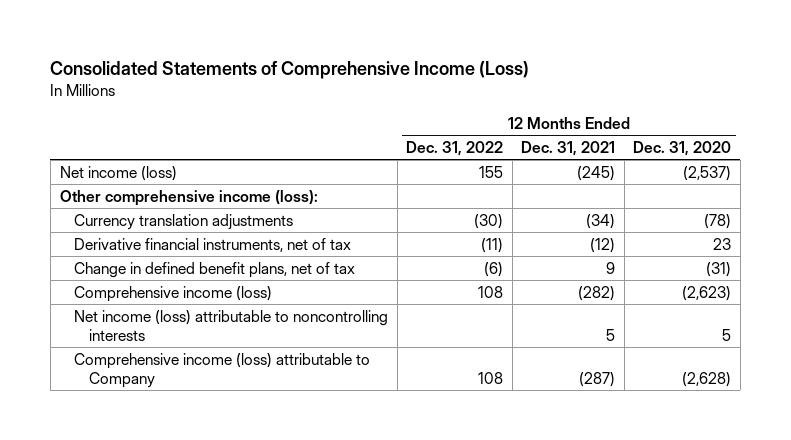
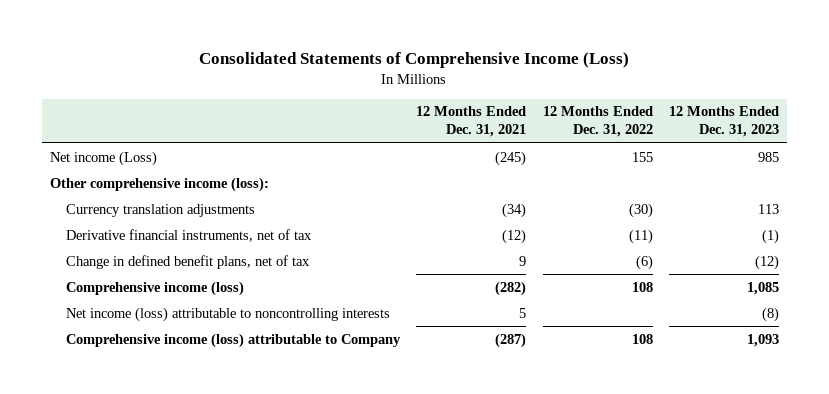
[633,141,732,157] Dec. 31, 2020 -> none
none -> [669,106,780,138] 12 Months Ended Dec. 31, 2023
[59,165,177,181] Net income (loss) -> [49,150,157,166] Net income (Loss)

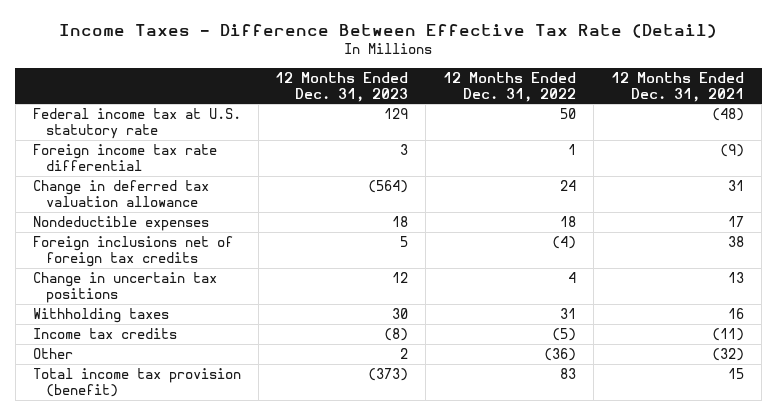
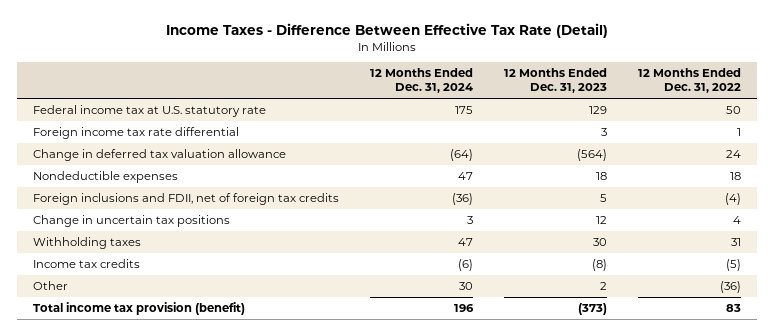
[611,71,745,102] 12 Months Ended Dec. 31, 2021 -> none
none -> [369,68,473,94] 12 Months Ended Dec. 31, 2024
[32,236,233,267] Foreign inclusions net of foreign tax credits -> [32,193,339,206] Foreign inclusions and FDII, net of foreign tax credits

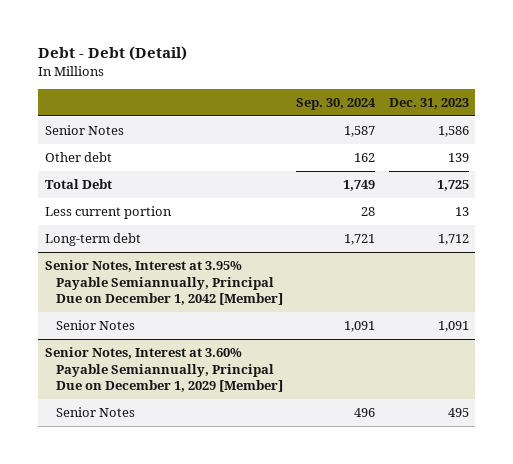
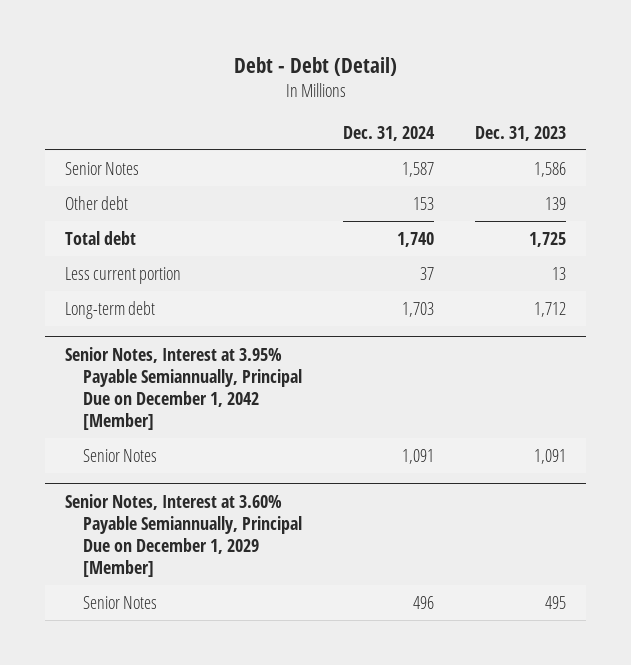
[296,98,377,111] Sep. 30, 2024 -> none
none -> [342,125,435,141] Dec. 31, 2024
[44,179,112,190] Total Debt -> [65,230,137,245] Total debt

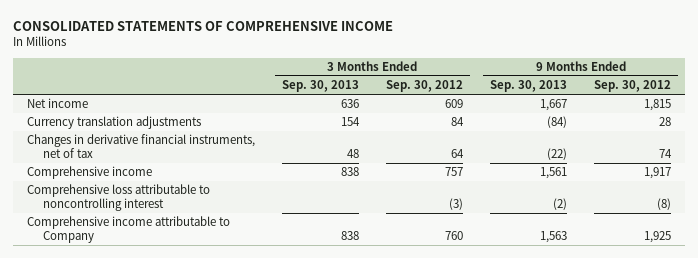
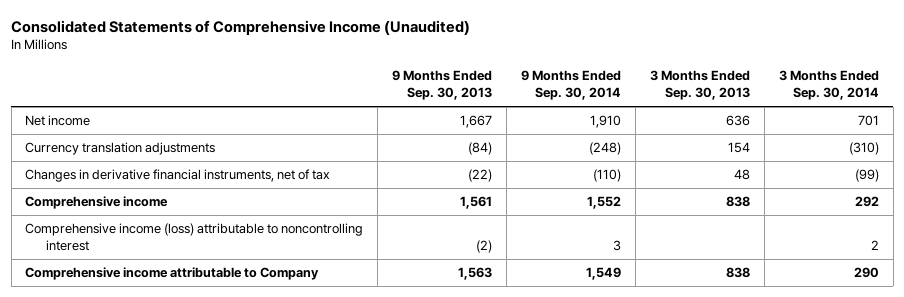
[13,21,394,32] CONSOLIDATED STATEMENTS OF COMPREHENSIVE INCOME -> [11,19,471,35] Consolidated Statements of Comprehensive Income (Unaudited)
[386,80,464,93] Sep. 30, 2012 -> none
[594,80,672,93] Sep. 30, 2012 -> none
none -> [521,70,622,101] 9 Months Ended Sep. 30, 2014
none -> [778,70,879,101] 3 Months Ended Sep. 30, 2014
[26,184,210,212] Comprehensive loss attributable to noncontrolling interest -> [25,223,364,251] Comprehensive income (loss) attributable to noncontrolling interest

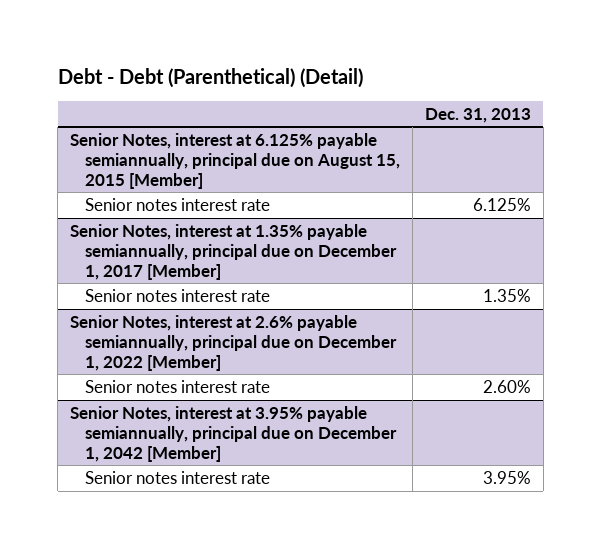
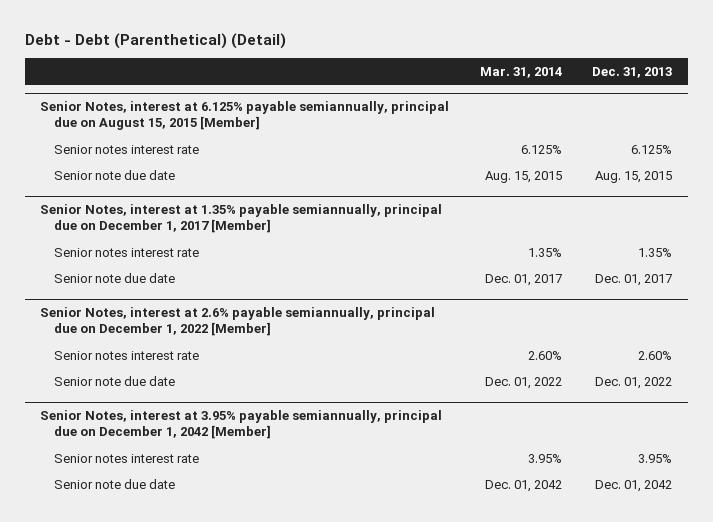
none -> [479,66,562,78] Mar. 31, 2014
none -> [54,169,176,180] Senior note due date
none -> [54,272,176,283] Senior note due date
none -> [54,375,176,386] Senior note due date
none -> [54,478,176,489] Senior note due date

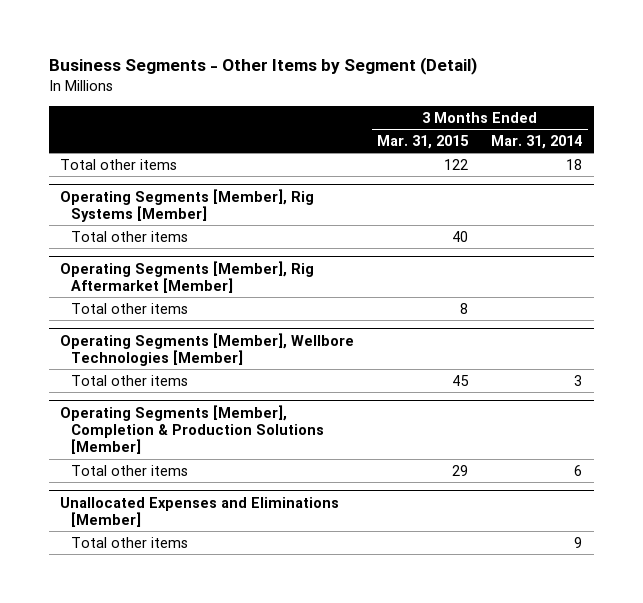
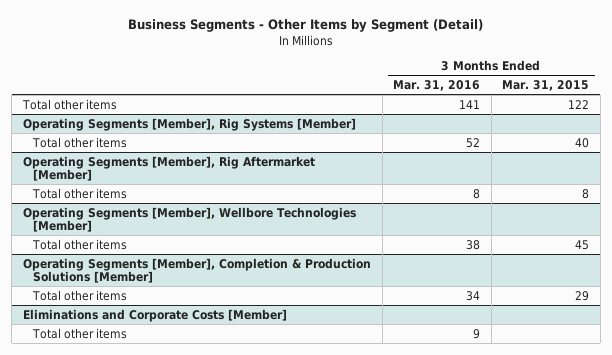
[491,134,583,149] Mar. 31, 2014 -> none
none -> [393,79,481,91] Mar. 31, 2016
[60,496,340,527] Unallocated Expenses and Eliminations [Member] -> [22,308,287,322] Eliminations and Corporate Costs [Member]

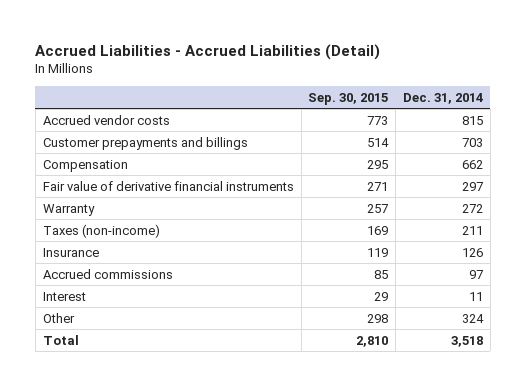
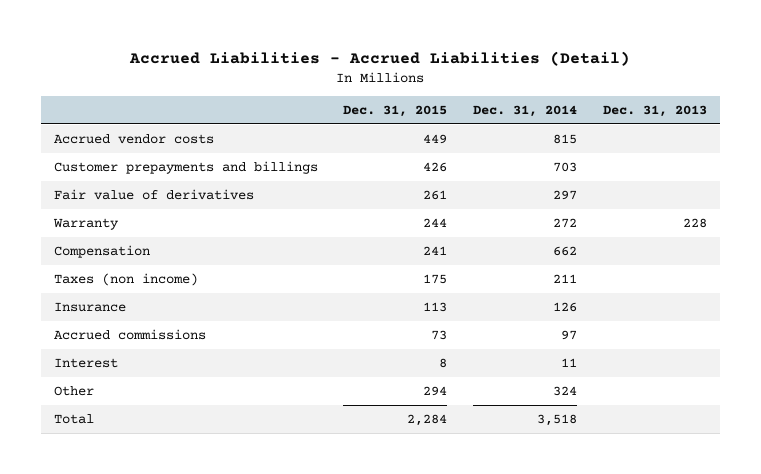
[308,92,389,105] Sep. 30, 2015 -> none
none -> [343,105,448,118] Dec. 31, 2015
none -> [603,105,708,118] Dec. 31, 2013
[42,180,294,191] Fair value of derivative financial instruments -> [53,188,254,200] Fair value of derivatives
[42,159,128,172] Compensation -> [53,244,150,258] Compensation
[42,223,160,238] Taxes (non-income) -> [53,272,198,286] Taxes (non income)

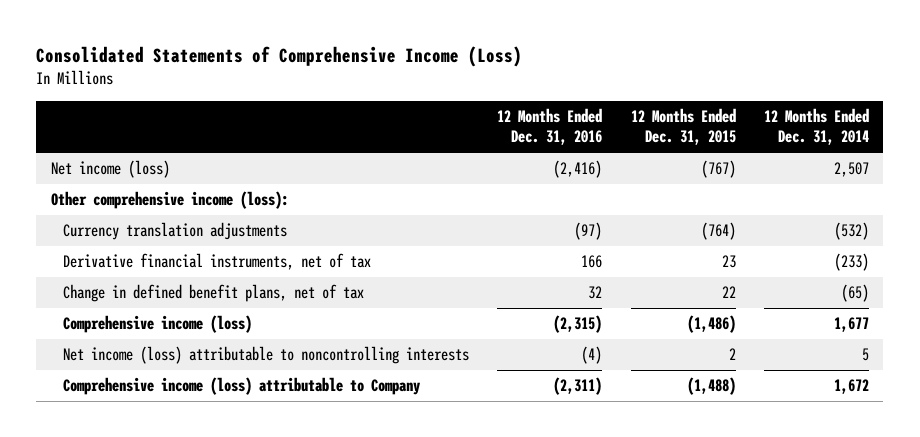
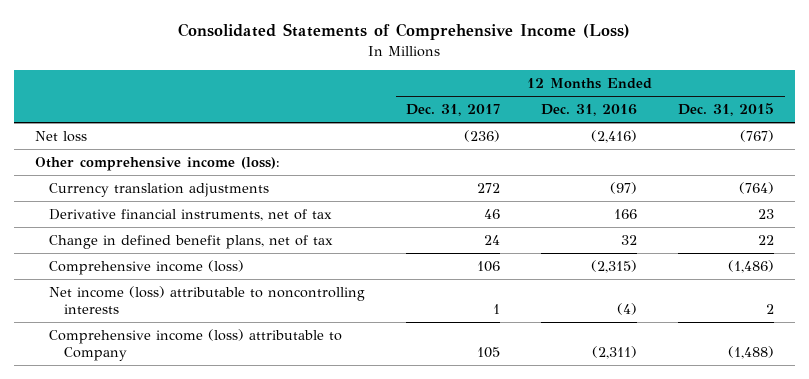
[764,107,870,146] 12 Months Ended Dec. 31, 2014 -> none
none -> [406,104,501,117] Dec. 31, 2017
[50,160,170,179] Net income (loss) -> [34,130,87,142] Net loss

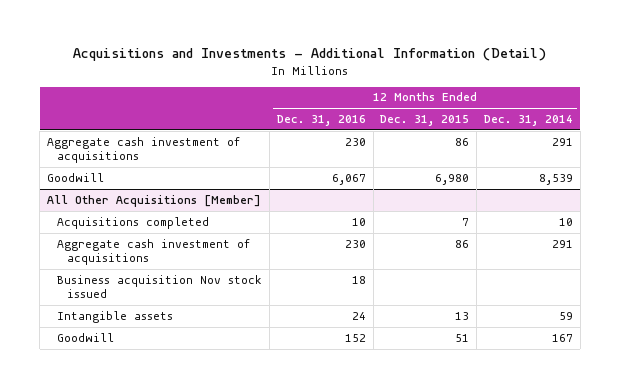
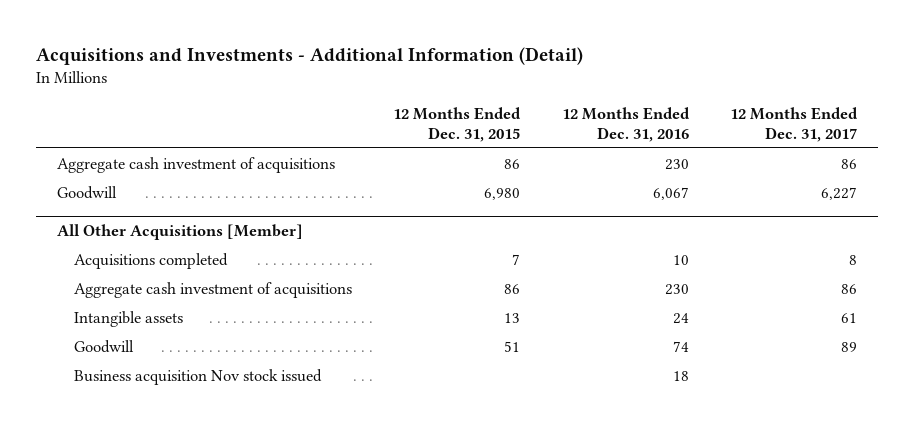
[483,115,573,127] Dec. 31, 2014 -> none
none -> [730,107,859,142] 12 Months Ended Dec. 31, 2017
[344,333,366,342] 152 -> [672,340,689,352] 74
[57,274,263,298] Business acquisition Nov stock issued -> [74,368,323,385] Business acquisition Nov stock issued

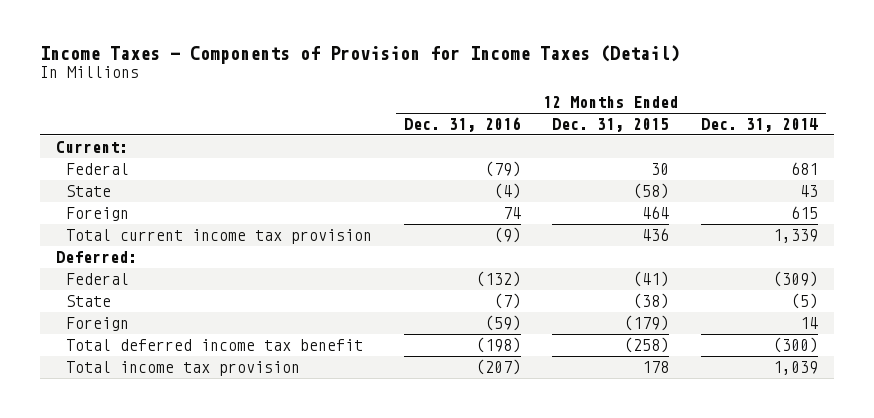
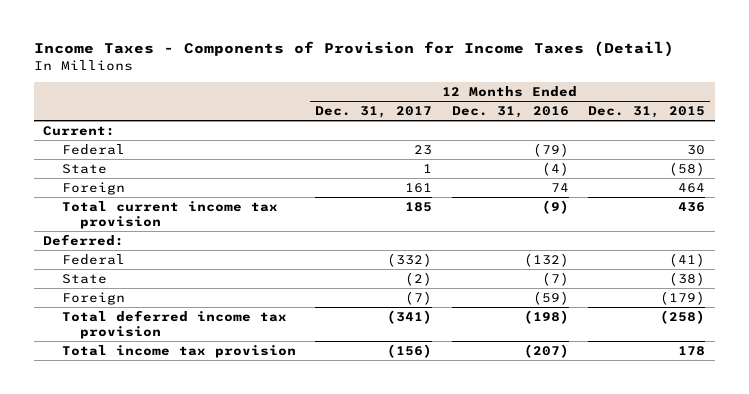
[701,118,819,133] Dec. 31, 2014 -> none
none -> [315,105,433,118] Dec. 31, 2017
[65,338,363,351] Total deferred income tax benefit -> [61,309,287,339] Total deferred income tax provision

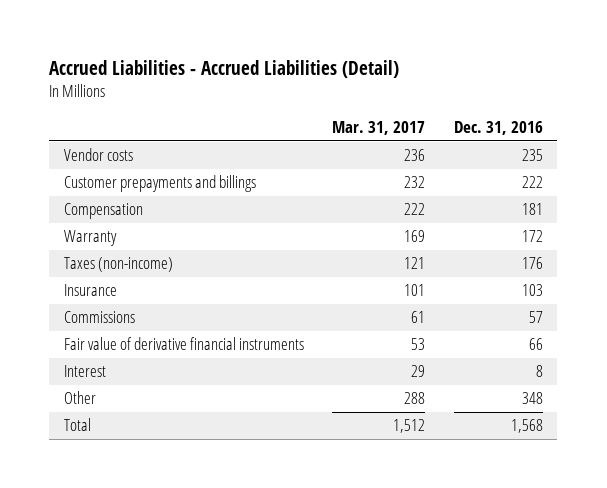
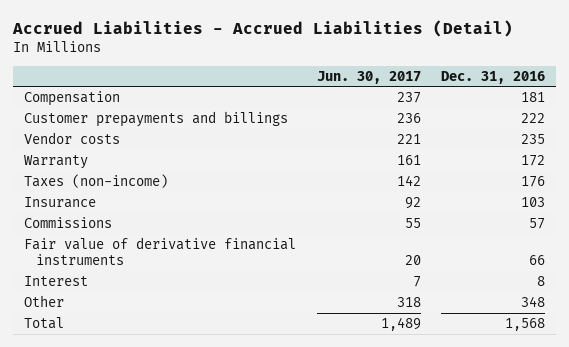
[332,120,426,135] Mar. 31, 2017 -> none
none -> [316,70,421,84] Jun. 30, 2017
[63,175,256,193] Customer prepayments and billings -> [23,111,288,128] Customer prepayments and billings
[63,148,133,162] Vendor costs -> [23,132,120,145] Vendor costs

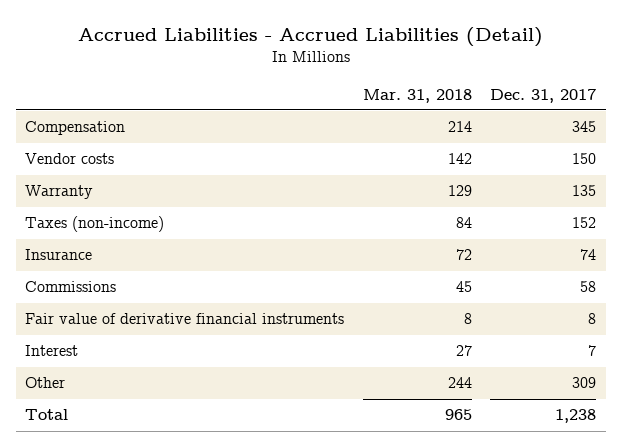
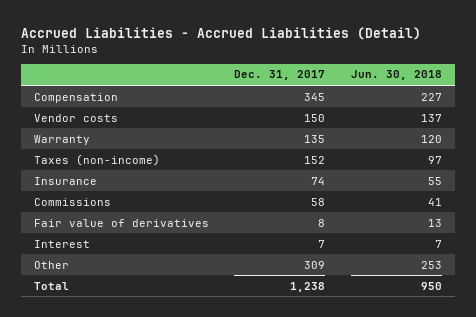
[362,88,472,103] Mar. 31, 2018 -> none
none -> [351,70,443,81] Jun. 30, 2018
[25,313,345,325] Fair value of derivative financial instruments -> [33,218,209,227] Fair value of derivatives

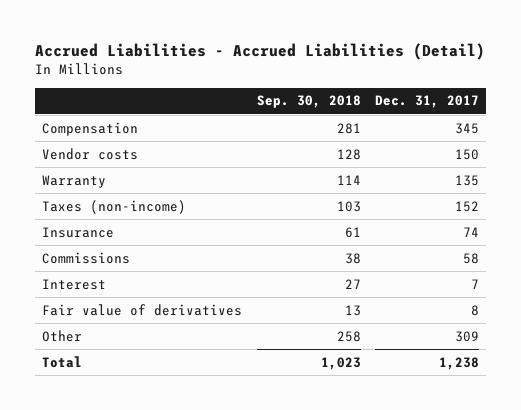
[351,70,443,81] Jun. 30, 2018 -> none
none -> [256,95,361,109] Sep. 30, 2018
[33,218,209,227] Fair value of derivatives -> [42,303,243,316] Fair value of derivatives

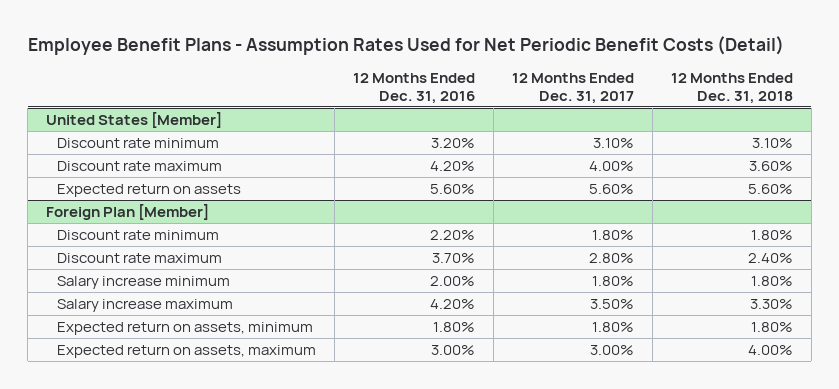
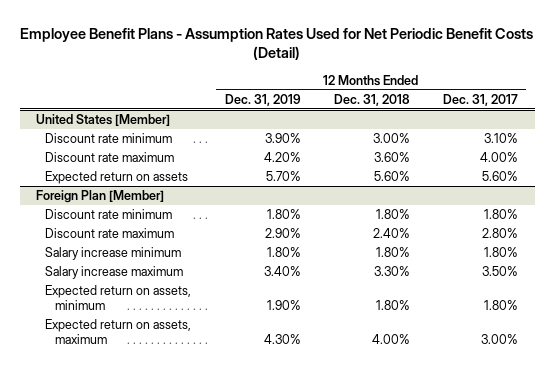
[352,72,475,104] 12 Months Ended Dec. 31, 2016 -> none
none -> [224,93,301,106] Dec. 31, 2019
[751,137,793,148] 3.10% -> [372,133,410,144] 3.00%

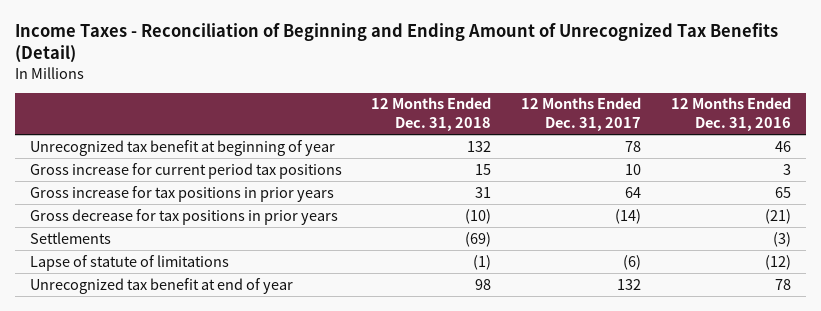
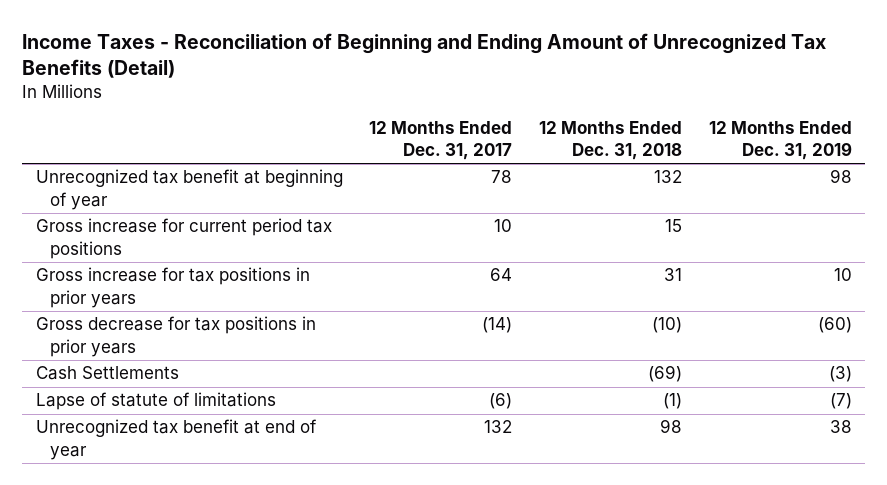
[671,97,792,131] 12 Months Ended Dec. 31, 2016 -> none
none -> [708,121,852,161] 12 Months Ended Dec. 31, 2019
[29,231,111,244] Settlements -> [35,366,179,381] Cash Settlements

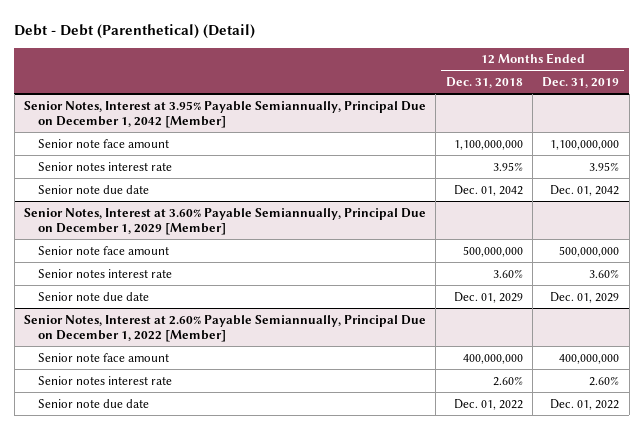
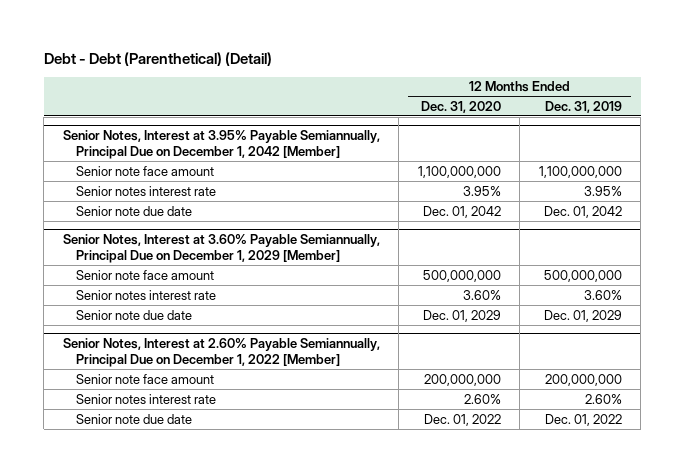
[445,77,523,89] Dec. 31, 2018 -> none
none -> [420,100,501,113] Dec. 31, 2020
[559,353,620,364] 400,000,000 -> [544,373,622,386] 200,000,000

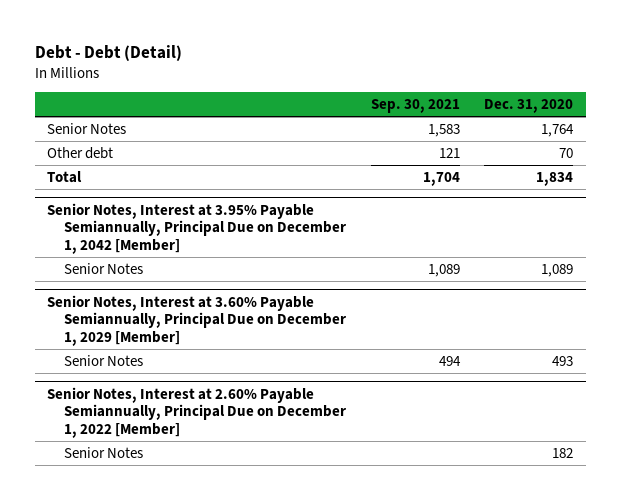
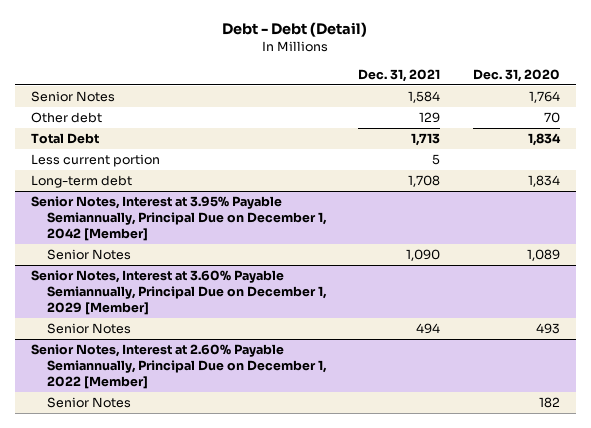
[370,99,460,114] Sep. 30, 2021 -> none
none -> [358,68,441,82] Dec. 31, 2021
none -> [31,132,100,144] Total Debt
none -> [31,153,161,167] Less current portion
[46,170,82,183] Total -> [31,174,133,188] Long-term debt

